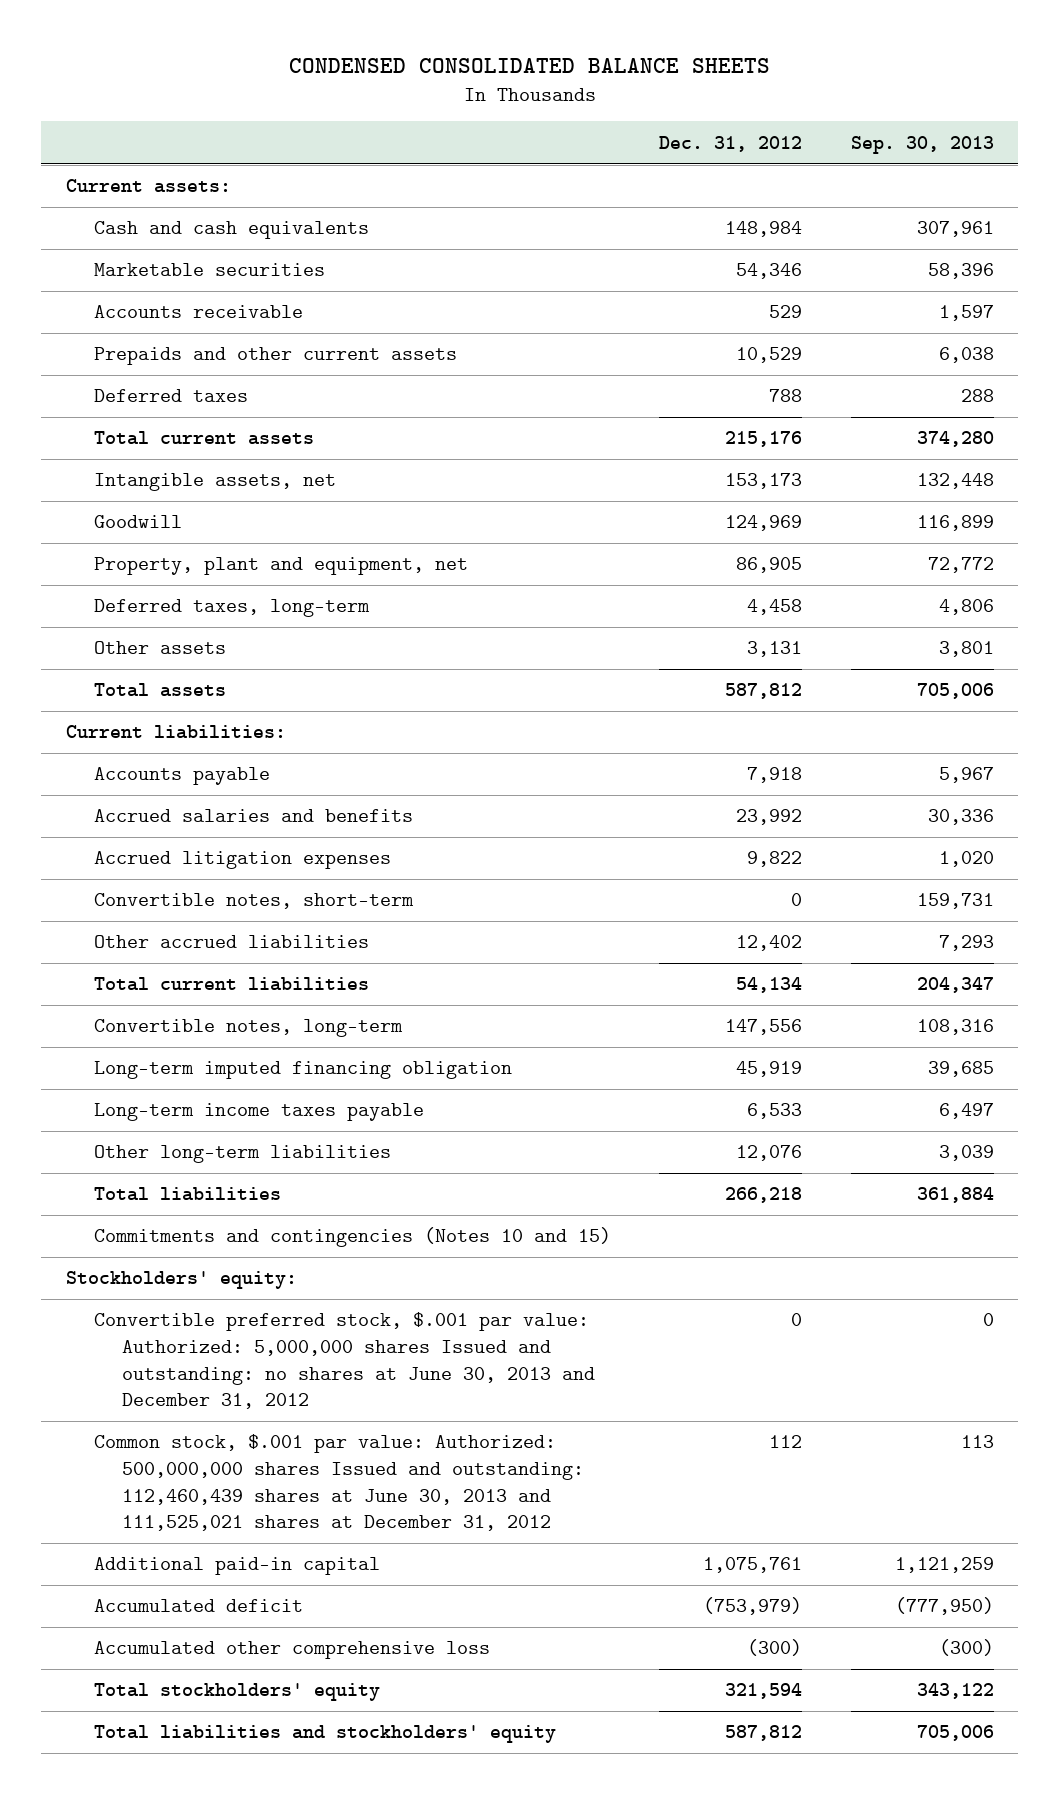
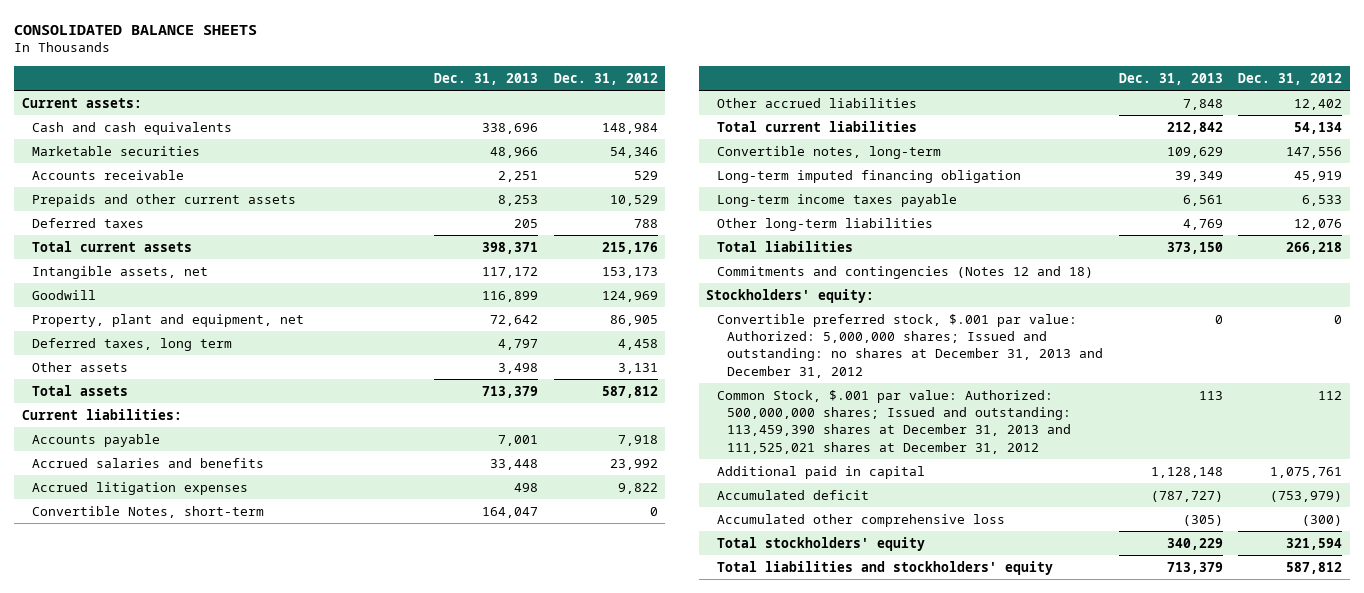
[288,58,770,74] CONDENSED CONSOLIDATED BALANCE SHEETS -> [13,24,257,35] CONSOLIDATED BALANCE SHEETS
[850,135,994,154] Sep. 30, 2013 -> none
none -> [433,72,538,85] Dec. 31, 2013
[93,599,370,618] Deferred taxes, long-term -> [32,338,233,352] Deferred taxes, long term
[93,893,414,910] Convertible notes, short-term -> [32,506,265,519] Convertible Notes, short-term
[93,1227,611,1248] Commitments and contingencies (Notes 10 and 15) -> [716,266,1093,280] Commitments and contingencies (Notes 12 and 18)
[93,1312,596,1410] Convertible preferred stock, $.001 par value: Authorized: 5,000,000 shares Issued and outstanding: no shares at June 30, 2013 and December 31, 2012 -> [716,314,1103,378] Convertible preferred stock, $.001 par value: Authorized: 5,000,000 shares; Issued and outstanding: no shares at December 31, 2013 and December 31, 2012
[93,1434,585,1532] Common stock, $.001 par value: Authorized: 500,000,000 shares Issued and outstanding: 112,460,439 shares at June 30, 2013 and 111,525,021 shares at December 31, 2012 -> [716,390,1071,454] Common Stock, $.001 par value: Authorized: 500,000,000 shares; Issued and outstanding: 113,459,390 shares at December 31, 2013 and 111,525,021 shares at December 31, 2012
[93,1557,380,1576] Additional paid-in capital -> [716,466,925,480] Additional paid in capital

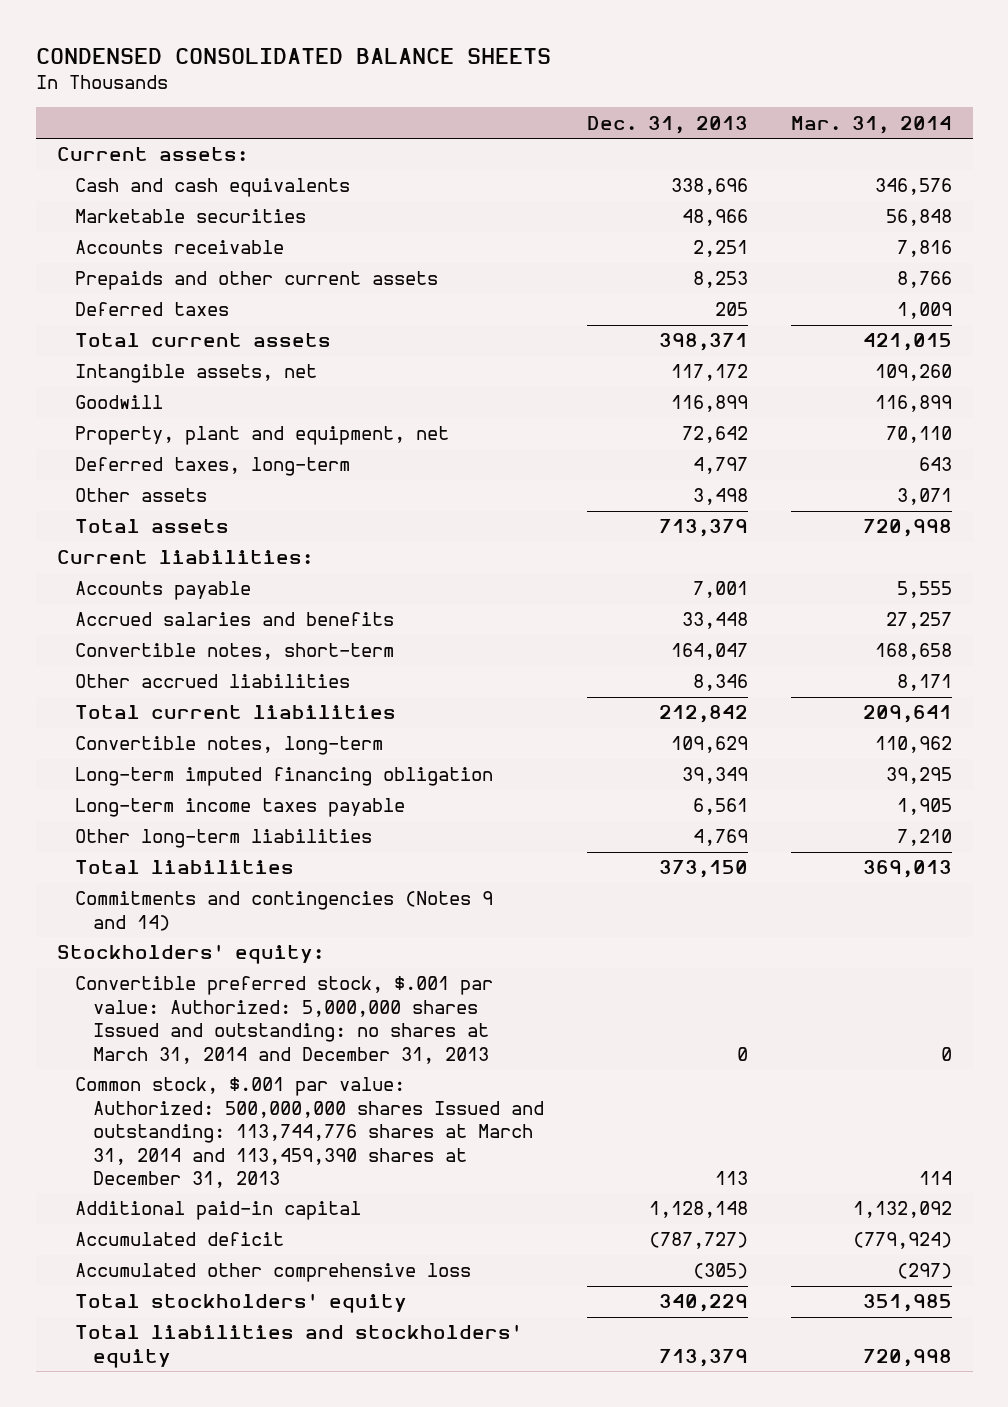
[13,24,257,35] CONSOLIDATED BALANCE SHEETS -> [35,48,551,65] CONDENSED CONSOLIDATED BALANCE SHEETS
[553,72,658,85] Dec. 31, 2012 -> none
none -> [790,115,952,134] Mar. 31, 2014
[32,338,233,352] Deferred taxes, long term -> [75,457,351,477] Deferred taxes, long-term
[32,482,249,496] Accrued litigation expenses -> none
[32,506,265,519] Convertible Notes, short-term -> [75,643,395,661] Convertible notes, short-term
[1182,99,1223,111] 7,848 -> [692,674,748,692] 8,346
[716,266,1093,280] Commitments and contingencies (Notes 12 and 18) -> [75,891,494,931] Commitments and contingencies (Notes 9 and 14)
[716,314,1103,378] Convertible preferred stock, $.001 par value: Authorized: 5,000,000 shares; Issued and outstanding: no shares at December 31, 2013 and December 31, 2012 -> [75,976,494,1064] Convertible preferred stock, $.001 par value: Authorized: 5,000,000 shares Issued and outstanding: no shares at March 31, 2014 and December 31, 2013
[716,390,1071,454] Common Stock, $.001 par value: Authorized: 500,000,000 shares; Issued and outstanding: 113,459,390 shares at December 31, 2013 and 111,525,021 shares at December 31, 2012 -> [75,1077,545,1189] Common stock, $.001 par value: Authorized: 500,000,000 shares Issued and outstanding: 113,744,776 shares at March 31, 2014 and 113,459,390 shares at December 31, 2013
[716,466,925,480] Additional paid in capital -> [75,1201,362,1221] Additional paid-in capital

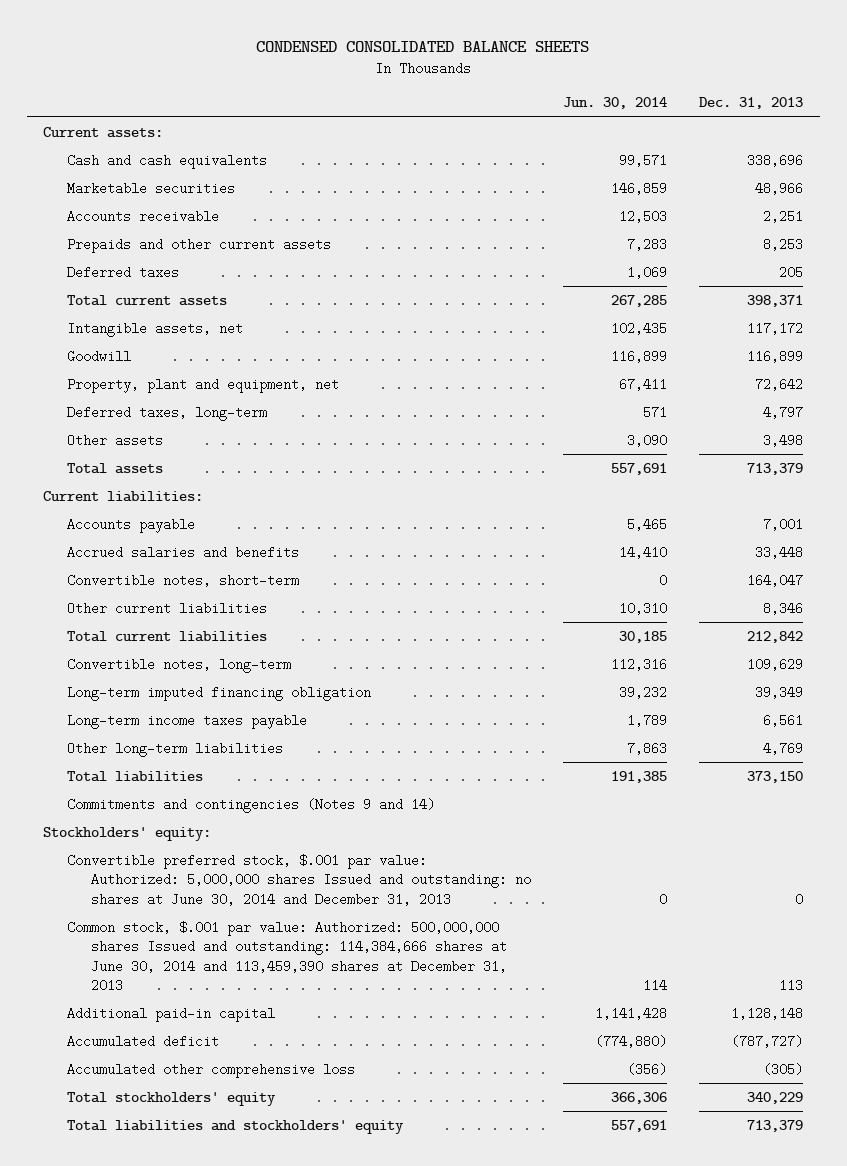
[790,115,952,134] Mar. 31, 2014 -> none
none -> [563,97,668,110] Jun. 30, 2014
[75,674,351,689] Other accrued liabilities -> [67,601,268,615] Other current liabilities
[75,976,494,1064] Convertible preferred stock, $.001 par value: Authorized: 5,000,000 shares Issued and outstanding: no shares at March 31, 2014 and December 31, 2013 -> [67,853,532,906] Convertible preferred stock, $.001 par value: Authorized: 5,000,000 shares Issued and outstanding: no shares at June 30, 2014 and December 31, 2013
[75,1077,545,1189] Common stock, $.001 par value: Authorized: 500,000,000 shares Issued and outstanding: 113,744,776 shares at March 31, 2014 and 113,459,390 shares at December 31, 2013 -> [67,920,508,993] Common stock, $.001 par value: Authorized: 500,000,000 shares Issued and outstanding: 114,384,666 shares at June 30, 2014 and 113,459,390 shares at December 31, 2013

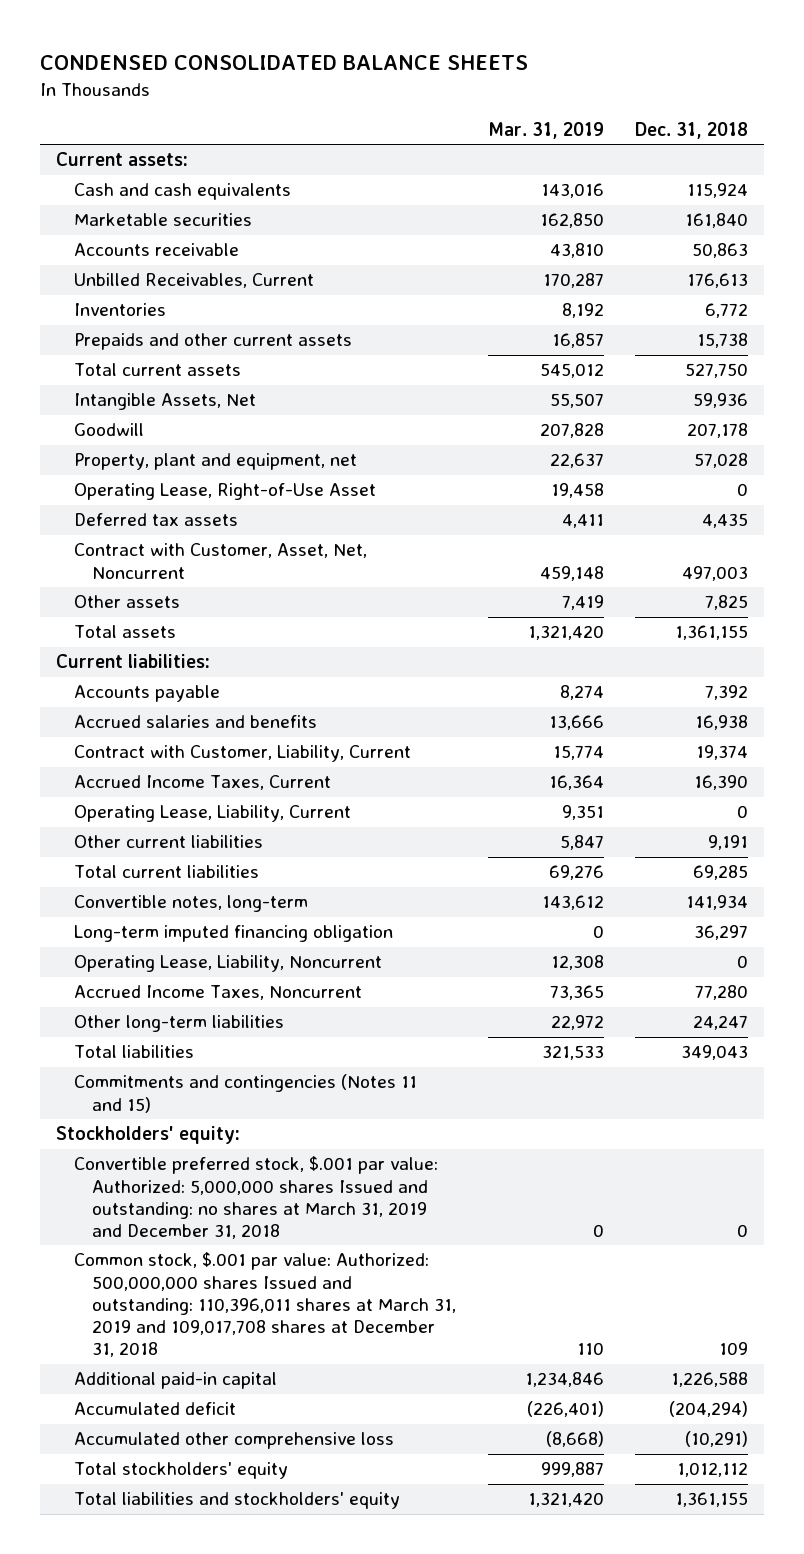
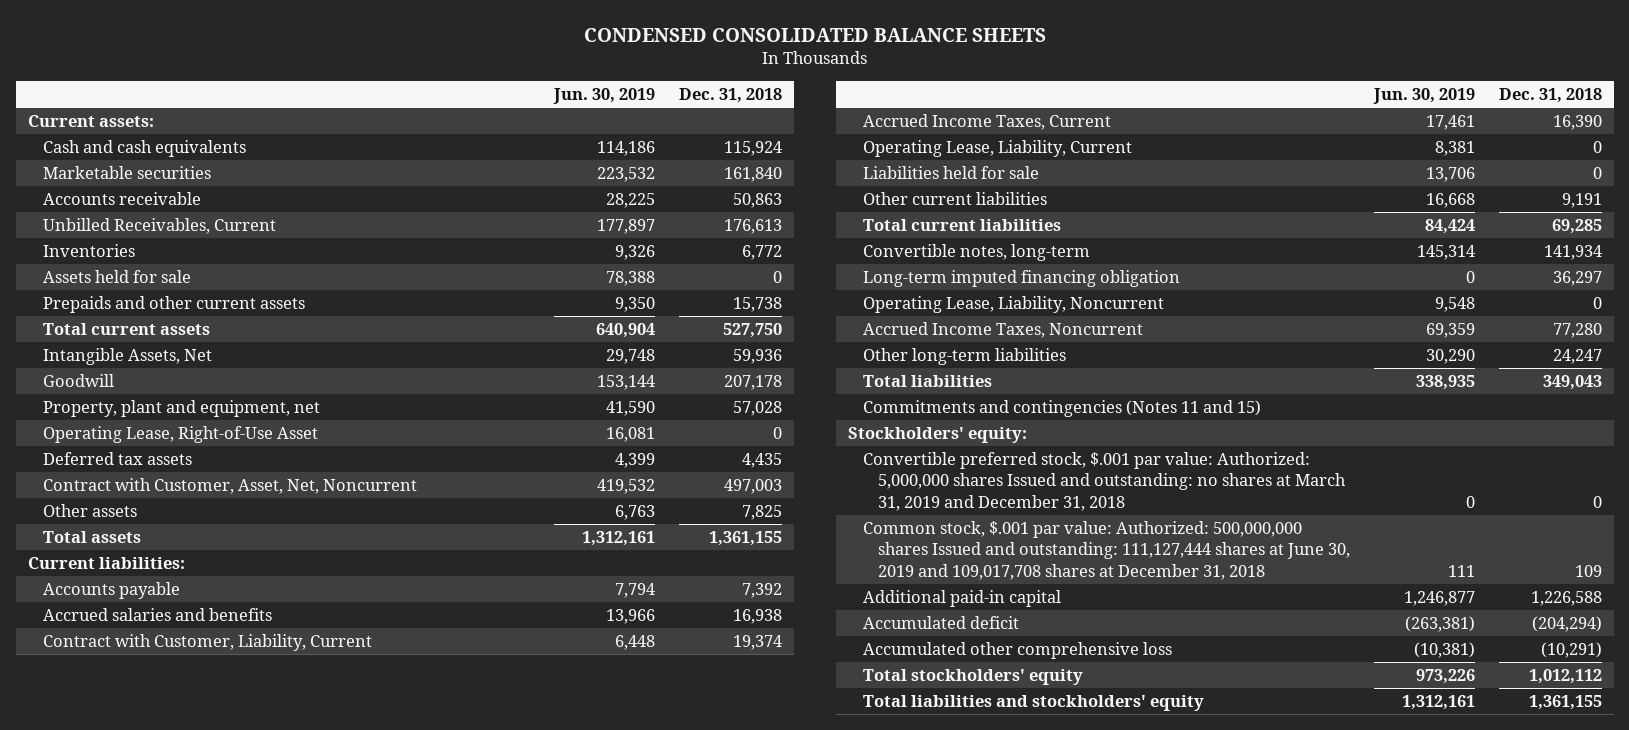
[487,121,604,139] Mar. 31, 2019 -> none
none -> [552,88,655,105] Jun. 30, 2019
none -> [42,270,191,284] Assets held for sale
none -> [862,166,1039,180] Liabilities held for sale
[74,1252,457,1358] Common stock, $.001 par value: Authorized: 500,000,000 shares Issued and outstanding: 110,396,011 shares at March 31, 2019 and 109,017,708 shares at December 31, 2018 -> [862,521,1350,580] Common stock, $.001 par value: Authorized: 500,000,000 shares Issued and outstanding: 111,127,444 shares at June 30, 2019 and 109,017,708 shares at December 31, 2018

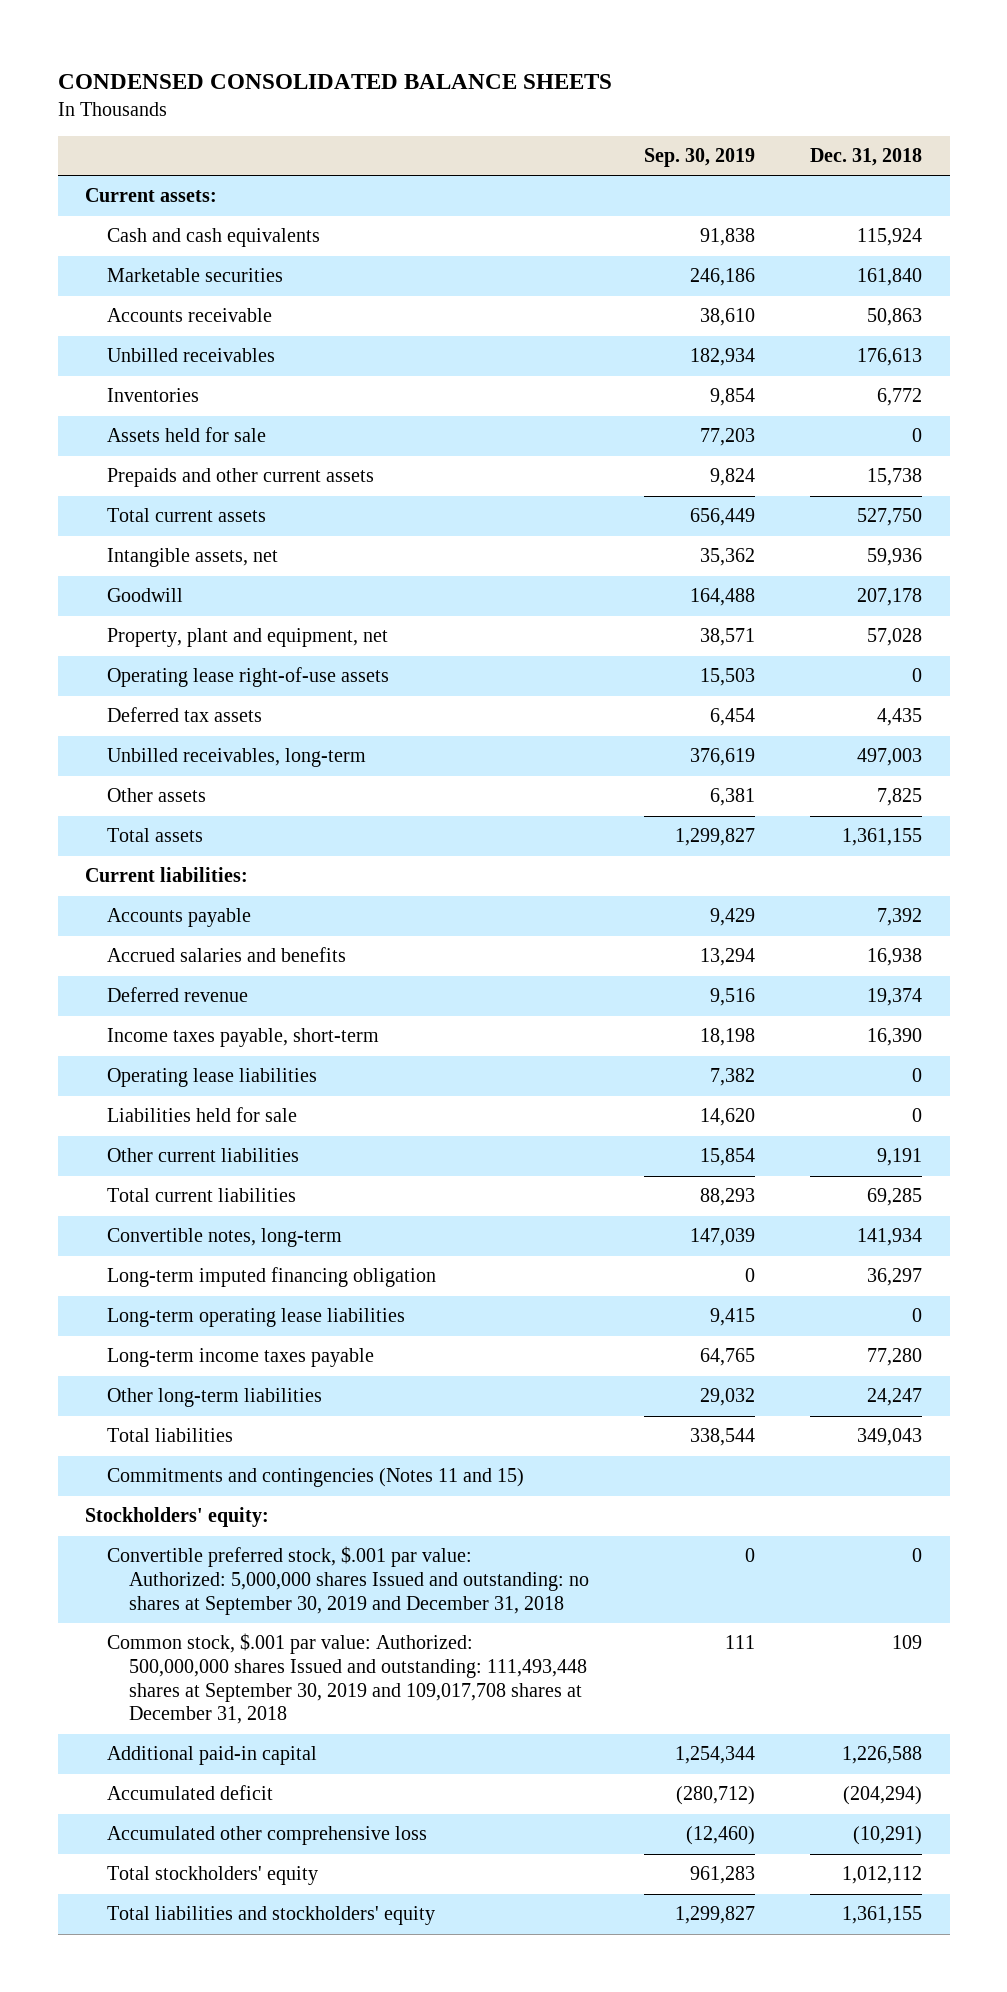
[552,88,655,105] Jun. 30, 2019 -> none
none -> [643,148,755,168] Sep. 30, 2019
[42,218,276,235] Unbilled Receivables, Current -> [107,348,276,363] Unbilled receivables
[42,348,212,366] Intangible Assets, Net -> [107,548,279,568] Intangible assets, net
[42,426,318,444] Operating Lease, Right-of-Use Asset -> [107,667,390,688] Operating lease right-of-use assets
[42,478,417,495] Contract with Customer, Asset, Net, Noncurrent -> [107,748,367,768] Unbilled receivables, long-term
[42,634,372,652] Contract with Customer, Liability, Current -> [107,987,249,1003] Deferred revenue
[862,114,1111,131] Accrued Income Taxes, Current -> [107,1028,380,1048] Income taxes payable, short-term
[862,140,1132,158] Operating Lease, Liability, Current -> [107,1068,318,1088] Operating lease liabilities
[862,296,1164,314] Operating Lease, Liability, Noncurrent -> [107,1308,406,1328] Long-term operating lease liabilities
[862,322,1143,339] Accrued Income Taxes, Noncurrent -> [107,1348,375,1368] Long-term income taxes payable
[862,452,1346,511] Convertible preferred stock, $.001 par value: Authorized: 5,000,000 shares Issued and outstanding: no shares at March 31, 2019 and December 31, 2018 -> [107,1546,589,1615] Convertible preferred stock, $.001 par value: Authorized: 5,000,000 shares Issued and outstanding: no shares at September 30, 2019 and December 31, 2018
[862,521,1350,580] Common stock, $.001 par value: Authorized: 500,000,000 shares Issued and outstanding: 111,127,444 shares at June 30, 2019 and 109,017,708 shares at December 31, 2018 -> [107,1633,587,1725] Common stock, $.001 par value: Authorized: 500,000,000 shares Issued and outstanding: 111,493,448 shares at September 30, 2019 and 109,017,708 shares at December 31, 2018

